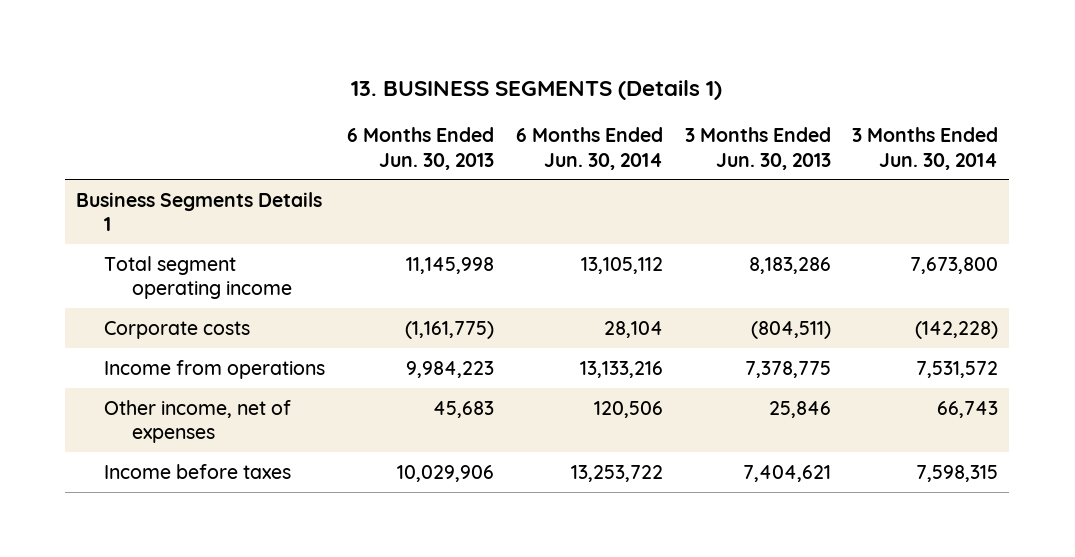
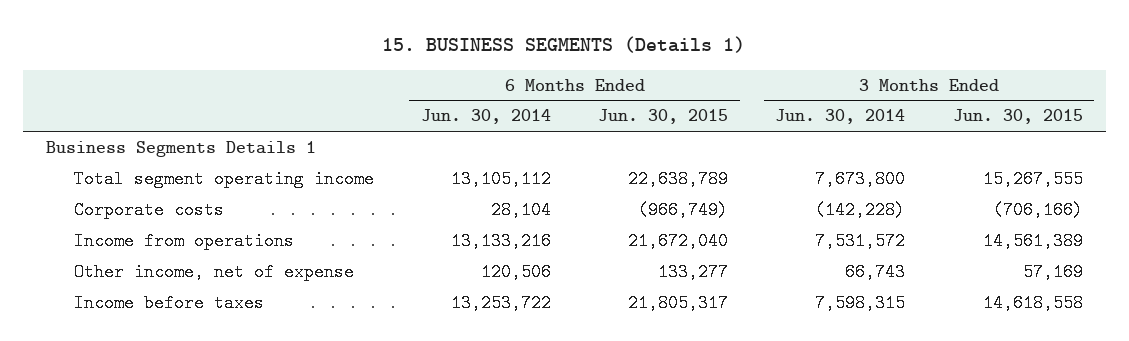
[351,79,723,100] 13. BUSINESS SEGMENTS (Details 1) -> [382,36,746,54] 15. BUSINESS SEGMENTS (Details 1)
[346,127,494,170] 6 Months Ended Jun. 30, 2013 -> none
[684,127,831,170] 3 Months Ended Jun. 30, 2013 -> none
none -> [598,109,729,125] Jun. 30, 2015
none -> [952,109,1083,125] Jun. 30, 2015
[104,399,292,444] Other income, net of expenses -> [74,262,355,281] Other income, net of expense

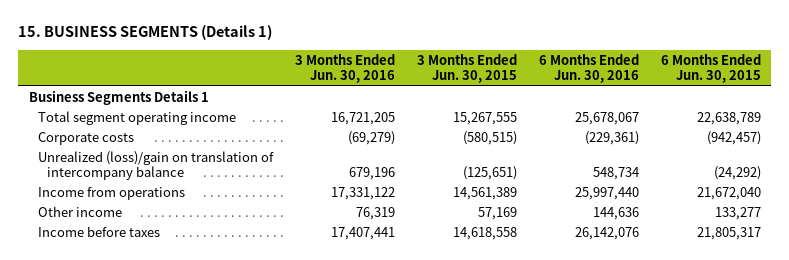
[421,109,552,125] Jun. 30, 2014 -> none
[775,109,906,125] Jun. 30, 2014 -> none
none -> [294,54,395,84] 3 Months Ended Jun. 30, 2016
none -> [538,54,639,84] 6 Months Ended Jun. 30, 2016
[638,200,729,219] (966,749) -> [706,130,761,145] (942,457)
[992,200,1083,219] (706,166) -> [462,130,517,145] (580,515)
none -> [37,150,274,180] Unrealized (loss)/gain on translation of intercompany balance
[74,262,355,281] Other income, net of expense -> [37,205,122,217] Other income

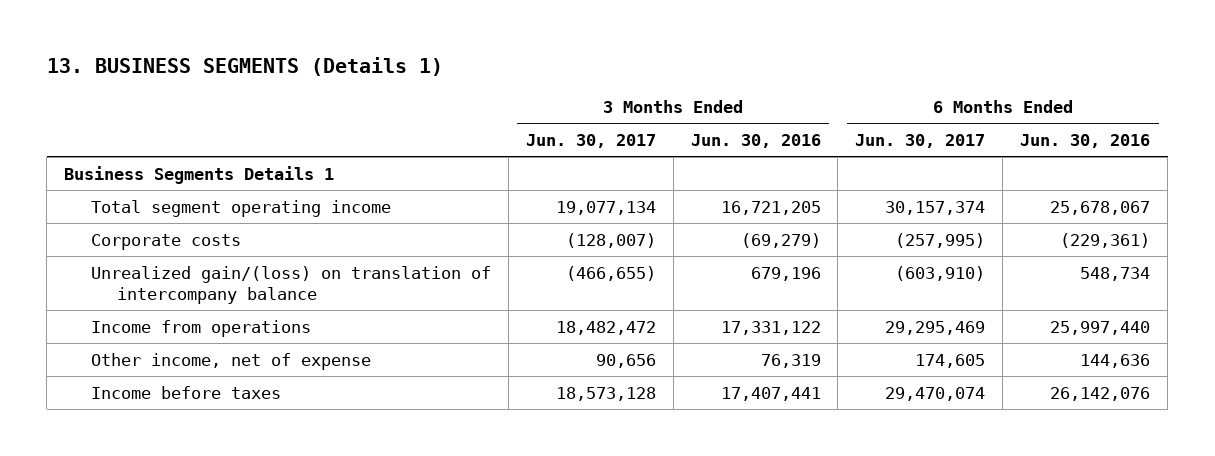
[17,25,272,41] 15. BUSINESS SEGMENTS (Details 1) -> [46,57,443,77] 13. BUSINESS SEGMENTS (Details 1)
[416,54,517,84] 3 Months Ended Jun. 30, 2015 -> none
[660,54,761,84] 6 Months Ended Jun. 30, 2015 -> none
none -> [525,133,656,148] Jun. 30, 2017
none -> [855,133,986,148] Jun. 30, 2017
[37,150,274,180] Unrealized (loss)/gain on translation of intercompany balance -> [90,265,491,304] Unrealized gain/(loss) on translation of intercompany balance
[37,205,122,217] Other income -> [90,352,371,370] Other income, net of expense

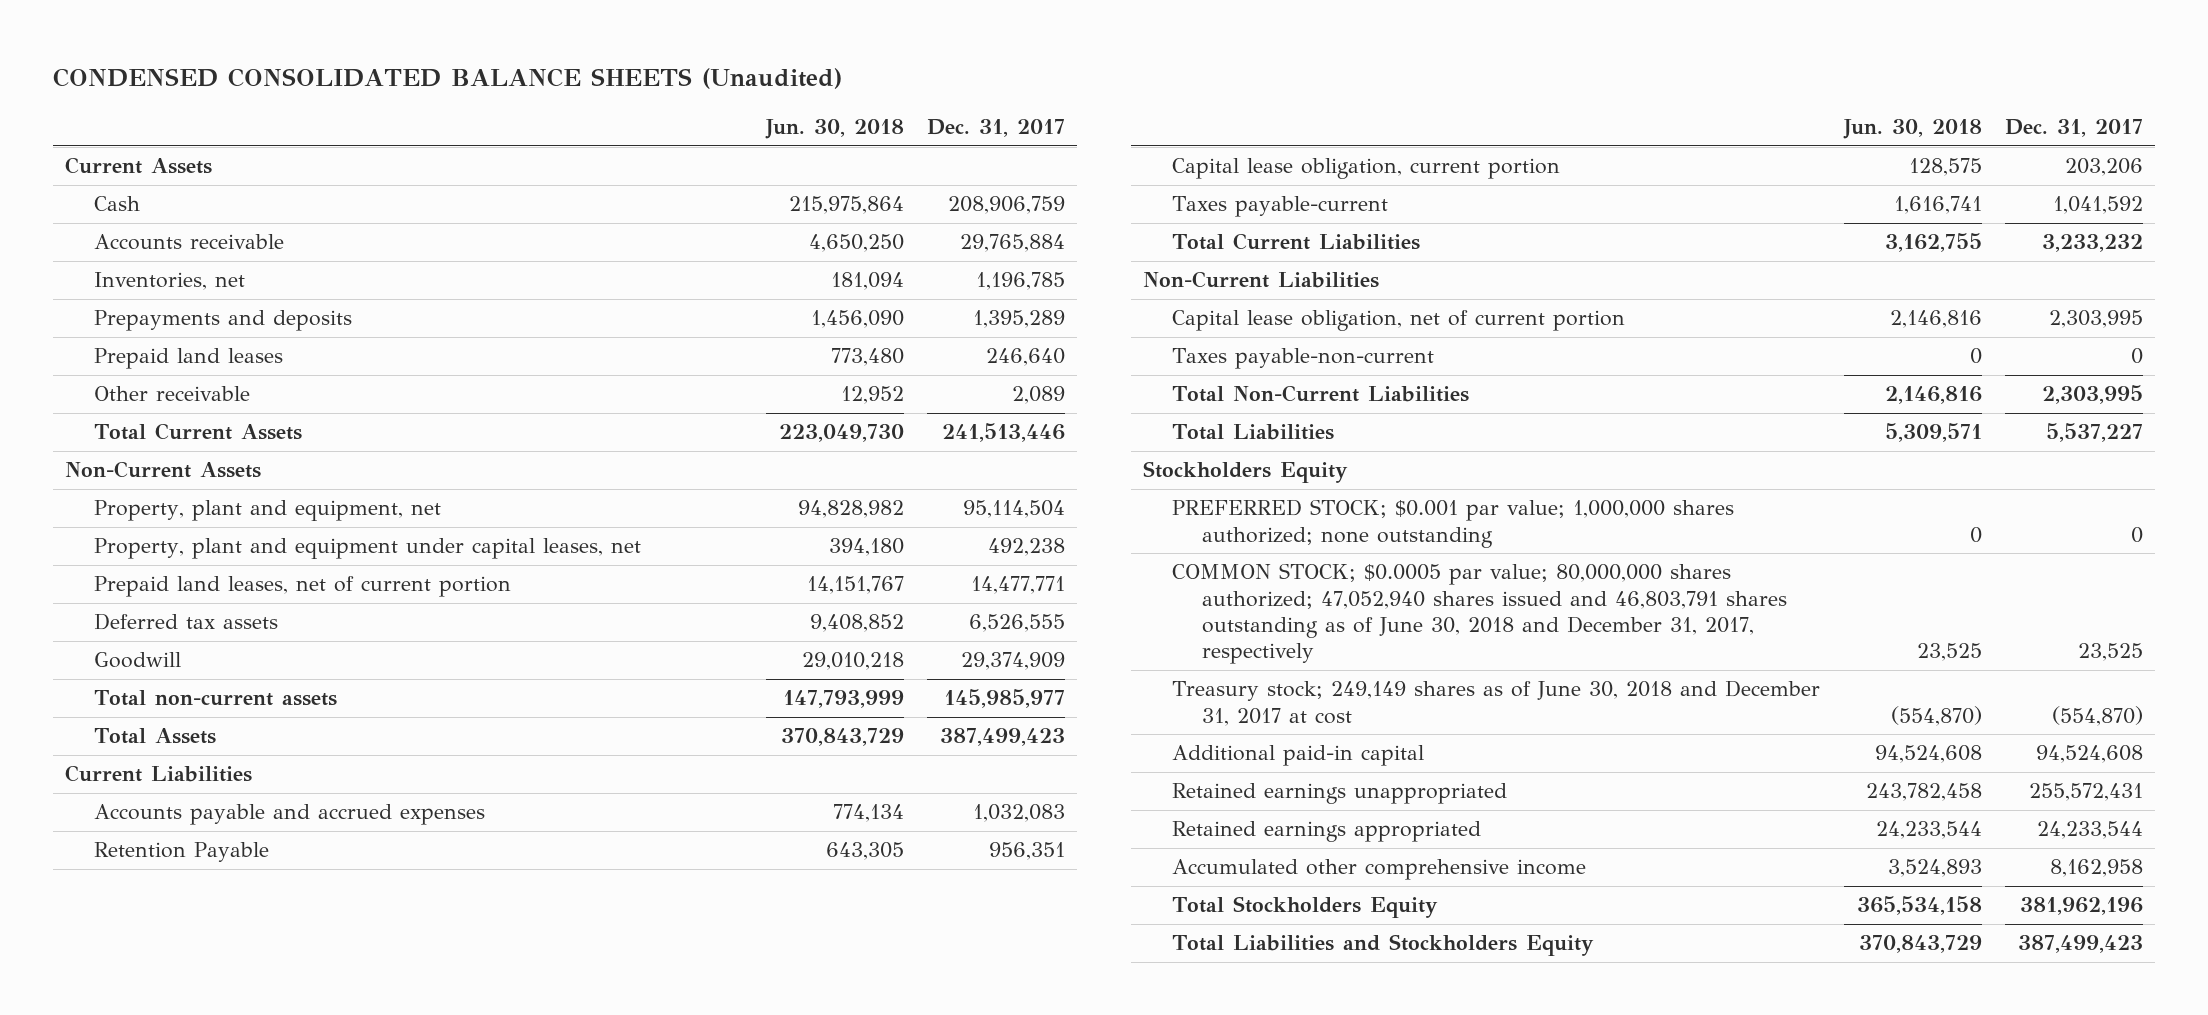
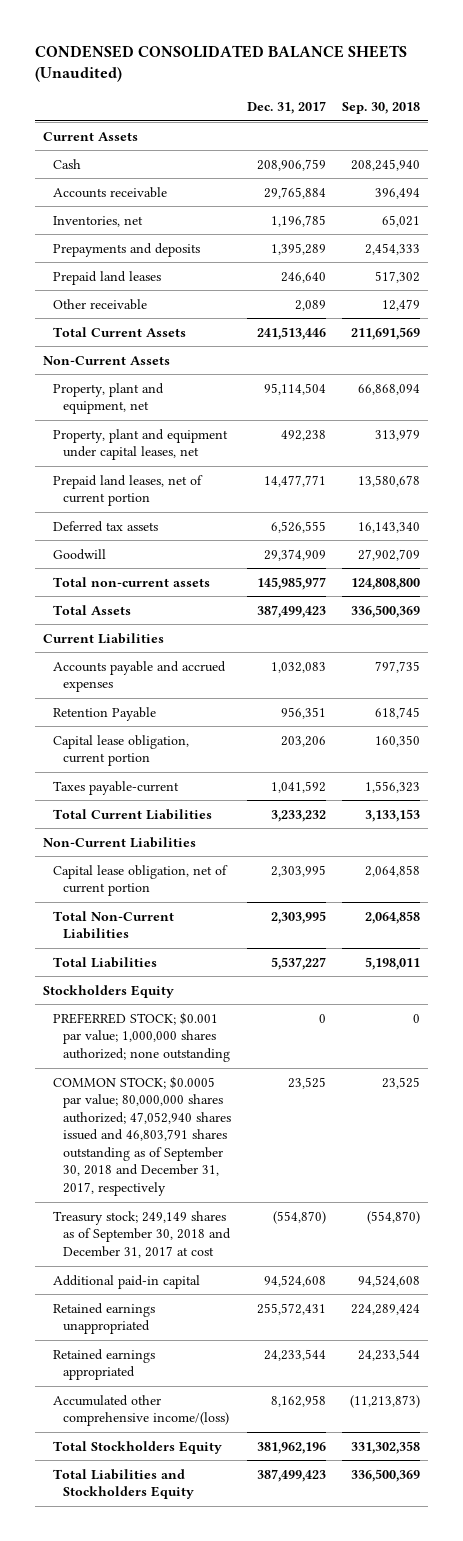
[764,119,904,140] Jun. 30, 2018 -> none
none -> [342,102,421,115] Sep. 30, 2018
[1172,348,1435,370] Taxes payable-non-current -> none
[1172,563,1787,665] COMMON STOCK; $0.0005 par value; 80,000,000 shares authorized; 47,052,940 shares issued and 46,803,791 shares outstanding as of June 30, 2018 and December 31, 2017, respectively -> [53,1075,232,1197] COMMON STOCK; $0.0005 par value; 80,000,000 shares authorized; 47,052,940 shares issued and 46,803,791 shares outstanding as of September 30, 2018 and December 31, 2017, respectively
[1172,680,1821,726] Treasury stock; 249,149 shares as of June 30, 2018 and December 31, 2017 at cost -> [53,1210,232,1258] Treasury stock; 249,149 shares as of September 30, 2018 and December 31, 2017 at cost
[1172,859,1587,881] Accumulated other comprehensive income -> [53,1394,230,1427] Accumulated other comprehensive income/(loss)

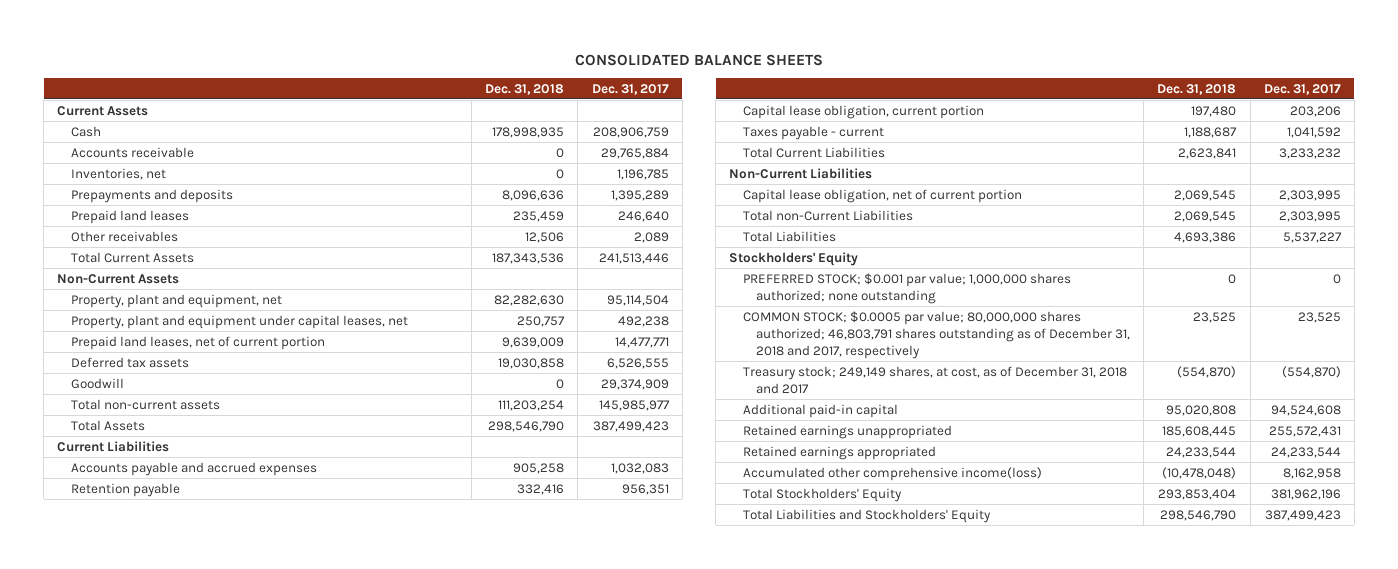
[34,44,407,83] CONDENSED CONSOLIDATED BALANCE SHEETS (Unaudited) -> [574,53,823,66] CONSOLIDATED BALANCE SHEETS
[342,102,421,115] Sep. 30, 2018 -> none
none -> [485,83,565,95] Dec. 31, 2018
[53,298,148,310] Other receivable -> [70,230,178,242] Other receivables
[53,706,157,721] Retention Payable -> [70,482,180,497] Retention payable
[53,780,180,795] Taxes payable-current -> [742,125,884,140] Taxes payable - current
[53,910,175,940] Total Non-Current Liabilities -> [742,209,913,221] Total non-Current Liabilities
[42,984,174,998] Stockholders Equity -> [729,251,859,266] Stockholders' Equity
[53,1075,232,1197] COMMON STOCK; $0.0005 par value; 80,000,000 shares authorized; 47,052,940 shares issued and 46,803,791 shares outstanding as of September 30, 2018 and December 31, 2017, respectively -> [742,310,1131,360] COMMON STOCK; $0.0005 par value; 80,000,000 shares authorized; 46,803,791 shares outstanding as of December 31, 2018 and 2017, respectively
[53,1210,232,1258] Treasury stock; 249,149 shares as of September 30, 2018 and December 31, 2017 at cost -> [742,365,1127,394] Treasury stock; 249,149 shares, at cost, as of December 31, 2018 and 2017
[53,1394,230,1427] Accumulated other comprehensive income/(loss) -> [742,466,1042,481] Accumulated other comprehensive income(loss)
[53,1440,223,1454] Total Stockholders Equity -> [742,487,902,502] Total Stockholders' Equity
[53,1468,195,1500] Total Liabilities and Stockholders Equity -> [742,508,991,523] Total Liabilities and Stockholders' Equity

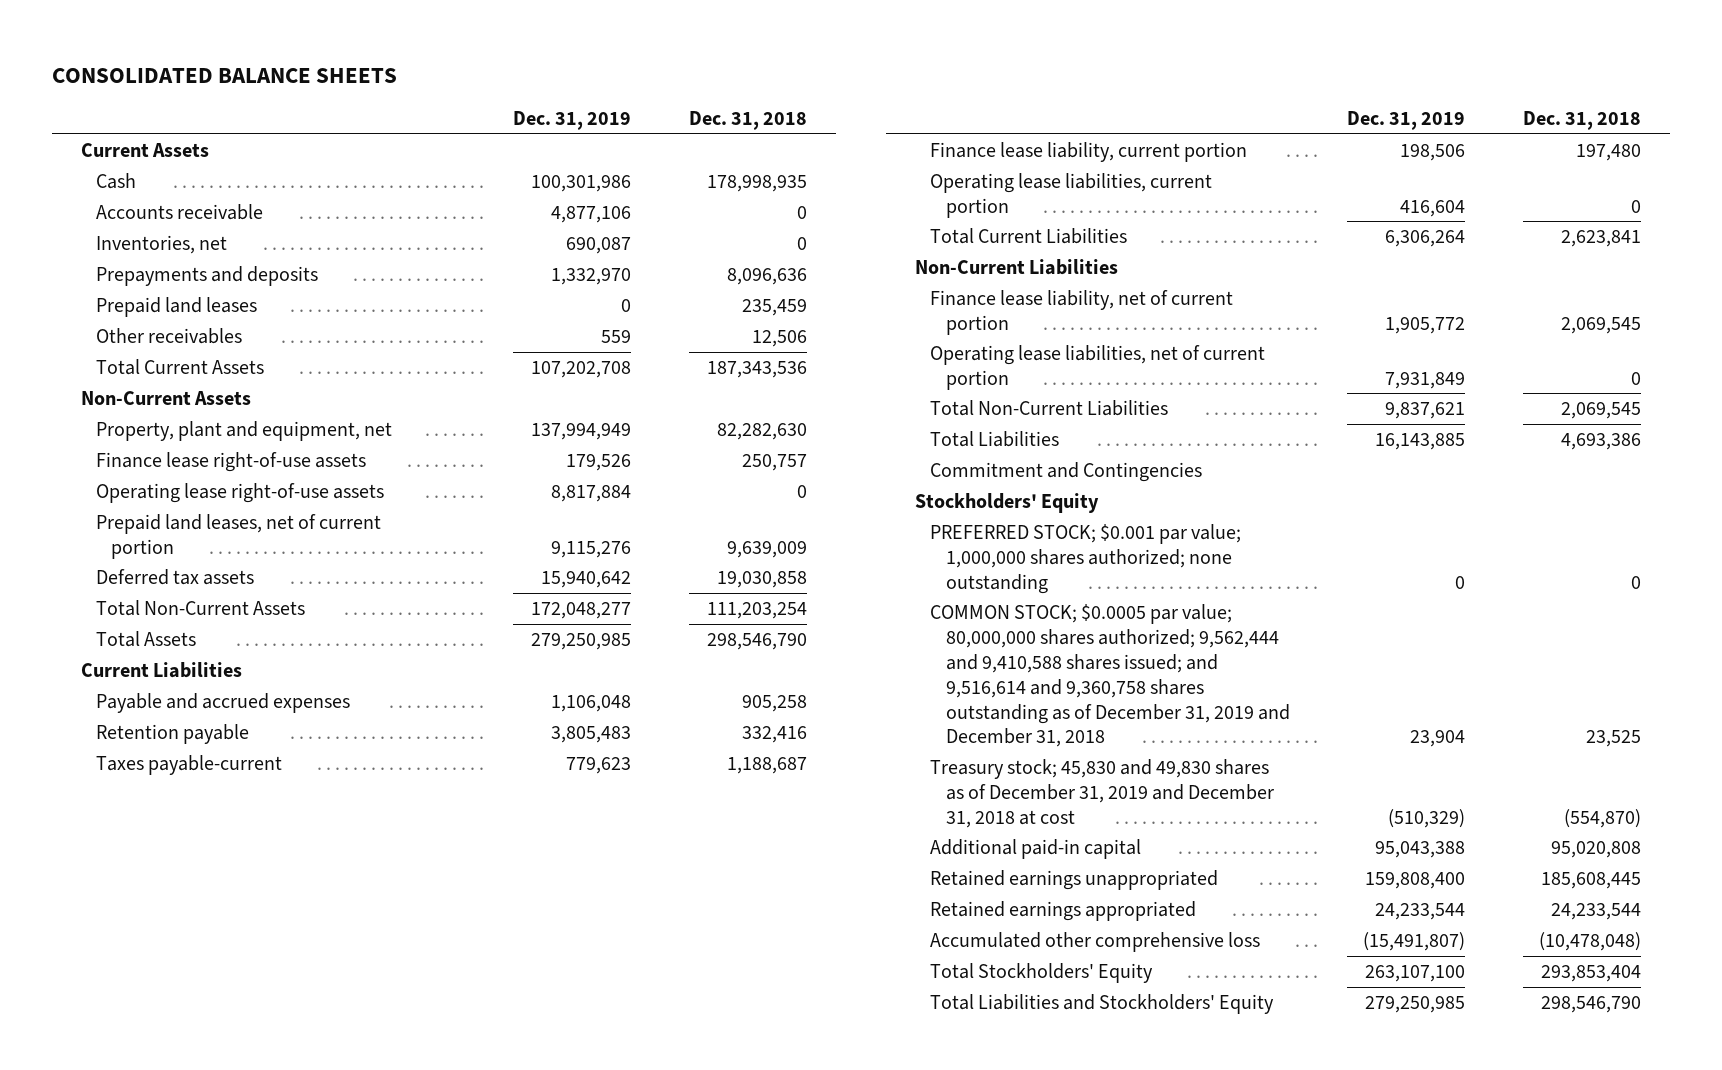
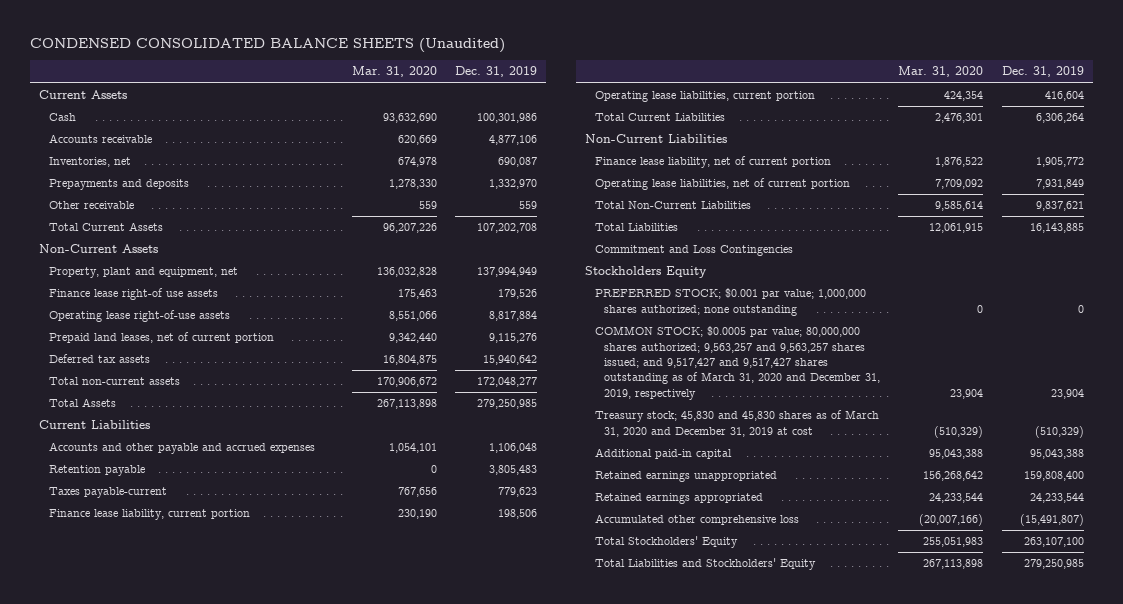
[51,67,397,83] CONSOLIDATED BALANCE SHEETS -> [29,38,505,54] CONDENSED CONSOLIDATED BALANCE SHEETS (Unaudited)
[688,111,807,131] Dec. 31, 2018 -> none
none -> [352,66,438,78] Mar. 31, 2020
[95,296,257,317] Prepaid land leases -> none
[95,327,242,344] Other receivables -> [48,201,134,210] Other receivable
[95,451,366,472] Finance lease right-of-use assets -> [48,288,218,301] Finance lease right-of use assets
[95,599,305,616] Total Non-Current Assets -> [48,377,180,386] Total non-current assets
[95,692,350,713] Payable and accrued expenses -> [48,442,315,455] Accounts and other payable and accrued expenses
[930,461,1203,482] Commitment and Contingencies -> [594,245,793,257] Commitment and Loss Contingencies
[915,492,1100,513] Stockholders' Equity -> [585,266,708,279] Stockholders Equity
[930,603,1290,748] COMMON STOCK; $0.0005 par value; 80,000,000 shares authorized; 9,562,444 and 9,410,588 shares issued; and 9,516,614 and 9,360,758 shares outstanding as of December 31, 2019 and December 31, 2018 -> [594,326,881,400] COMMON STOCK; $0.0005 par value; 80,000,000 shares authorized; 9,563,257 and 9,563,257 shares issued; and 9,517,427 and 9,517,427 shares outstanding as of March 31, 2020 and December 31, 2019, respectively
[930,758,1274,828] Treasury stock; 45,830 and 49,830 shares as of December 31, 2019 and December 31, 2018 at cost -> [594,410,879,437] Treasury stock; 45,830 and 45,830 shares as of March 31, 2020 and December 31, 2019 at cost

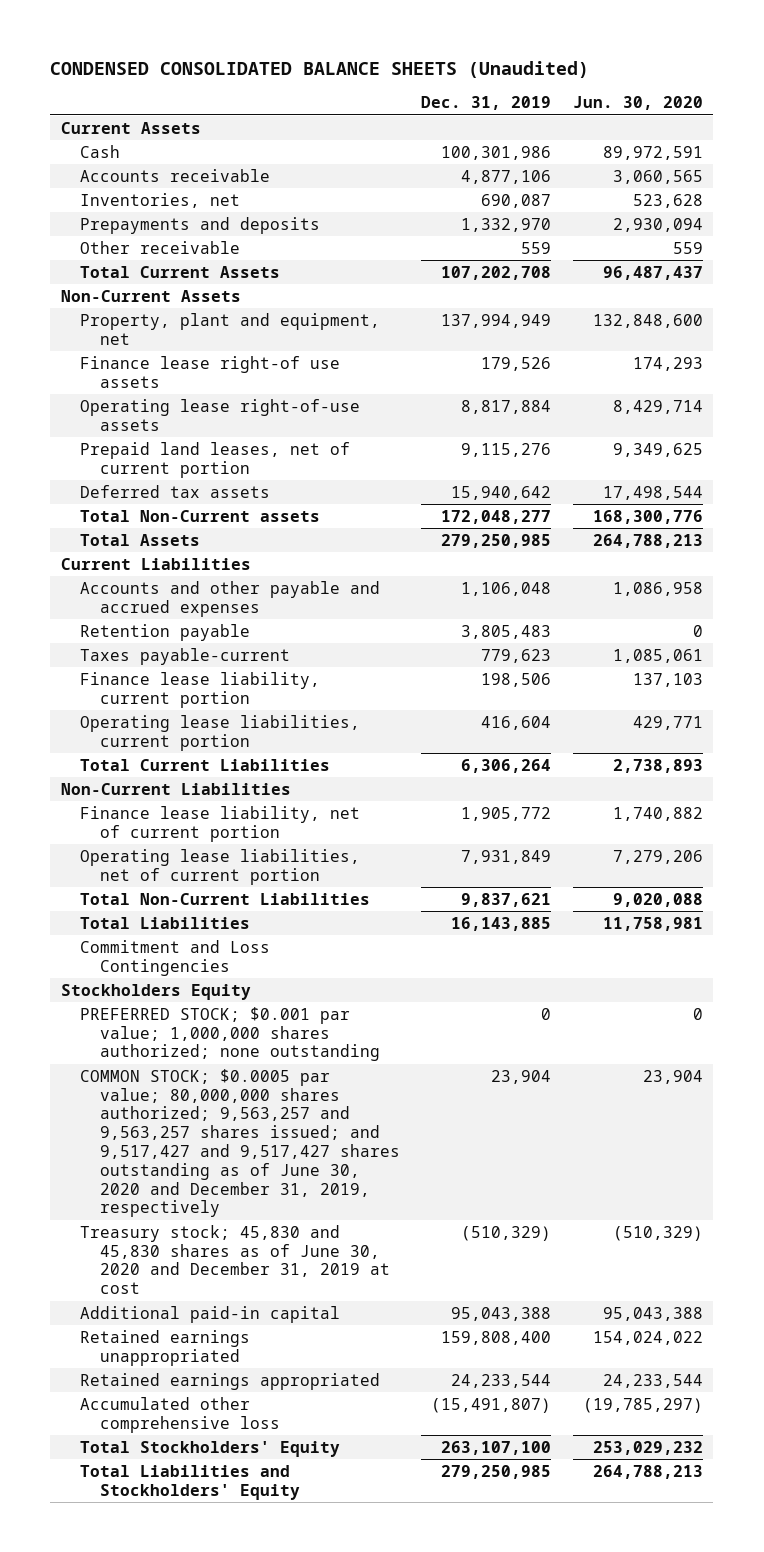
[352,66,438,78] Mar. 31, 2020 -> none
none -> [572,96,703,111] Jun. 30, 2020
[48,377,180,386] Total non-current assets -> [80,509,321,522] Total Non-Current assets
[594,326,881,400] COMMON STOCK; $0.0005 par value; 80,000,000 shares authorized; 9,563,257 and 9,563,257 shares issued; and 9,517,427 and 9,517,427 shares outstanding as of March 31, 2020 and December 31, 2019, respectively -> [80,1068,400,1218] COMMON STOCK; $0.0005 par value; 80,000,000 shares authorized; 9,563,257 and 9,563,257 shares issued; and 9,517,427 and 9,517,427 shares outstanding as of June 30, 2020 and December 31, 2019, respectively
[594,410,879,437] Treasury stock; 45,830 and 45,830 shares as of March 31, 2020 and December 31, 2019 at cost -> [80,1224,390,1295] Treasury stock; 45,830 and 45,830 shares as of June 30, 2020 and December 31, 2019 at cost

